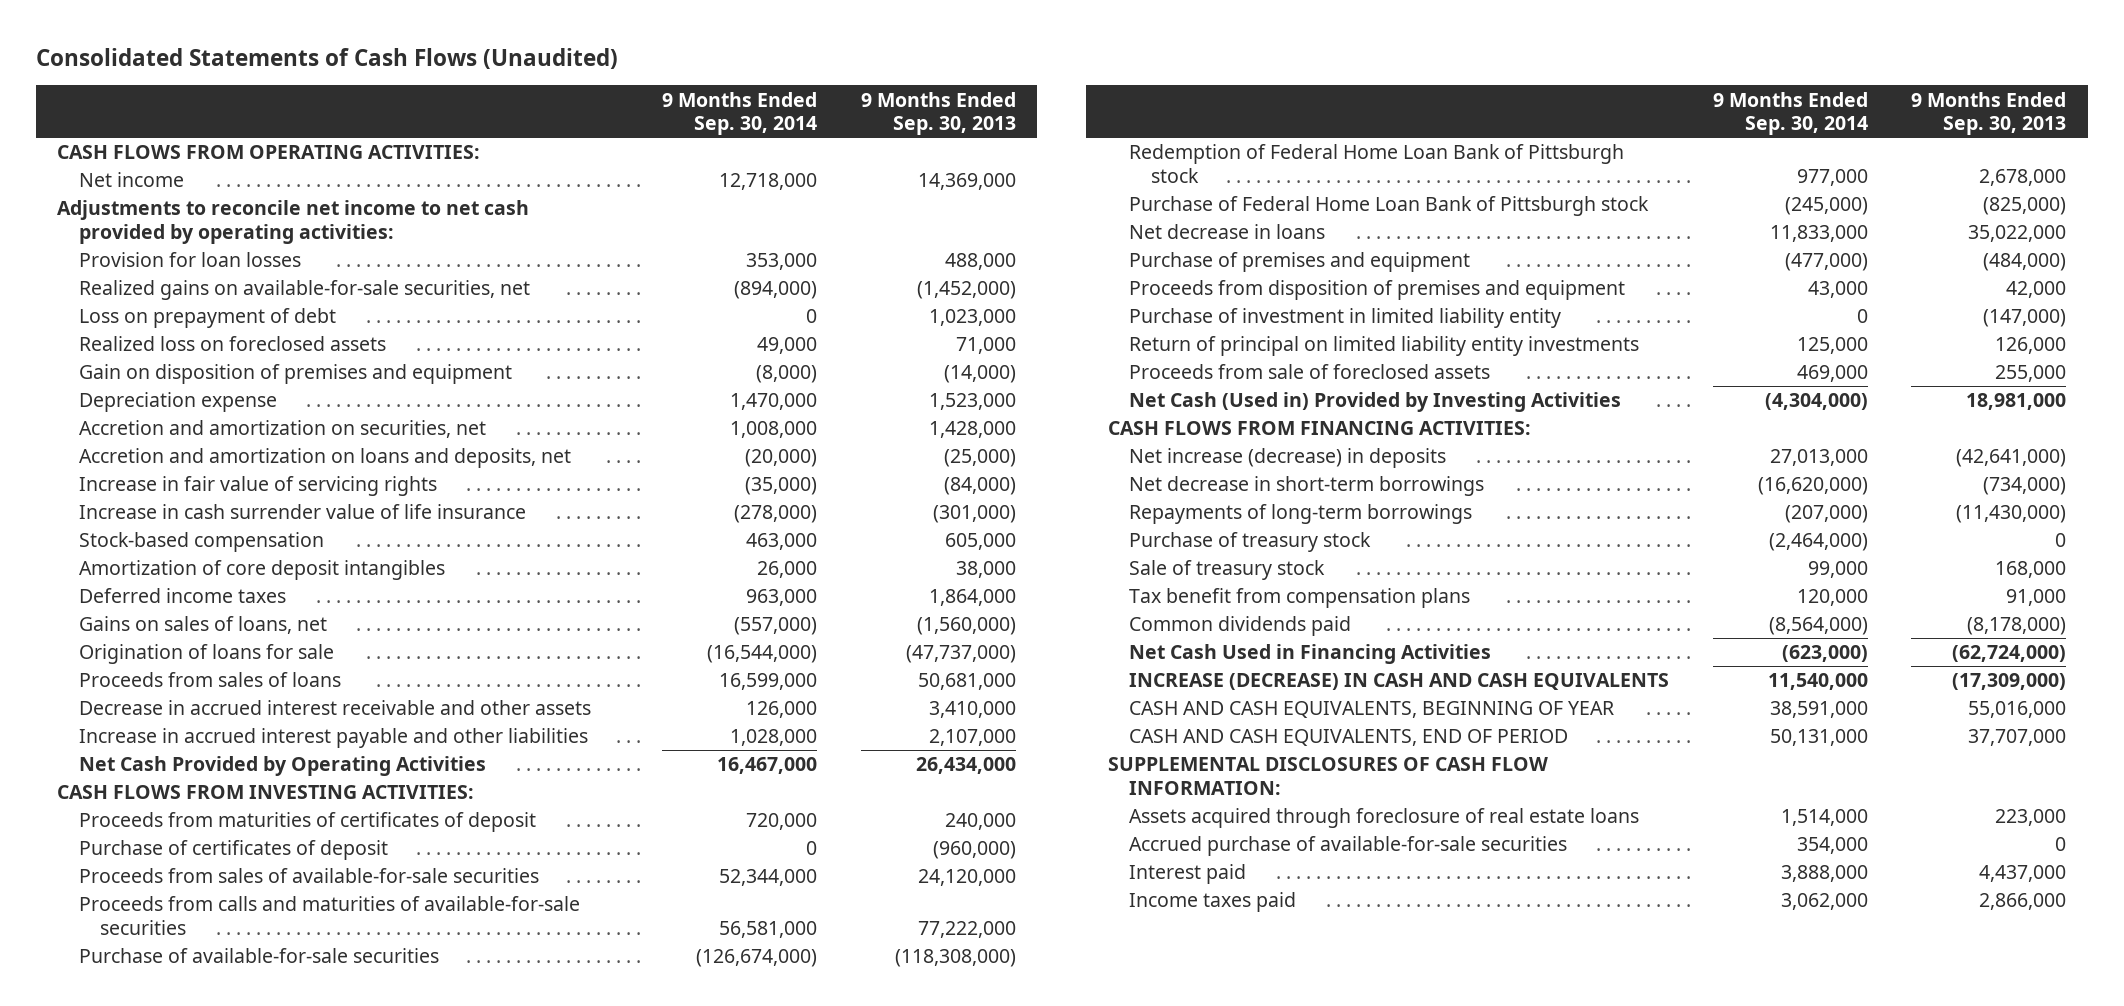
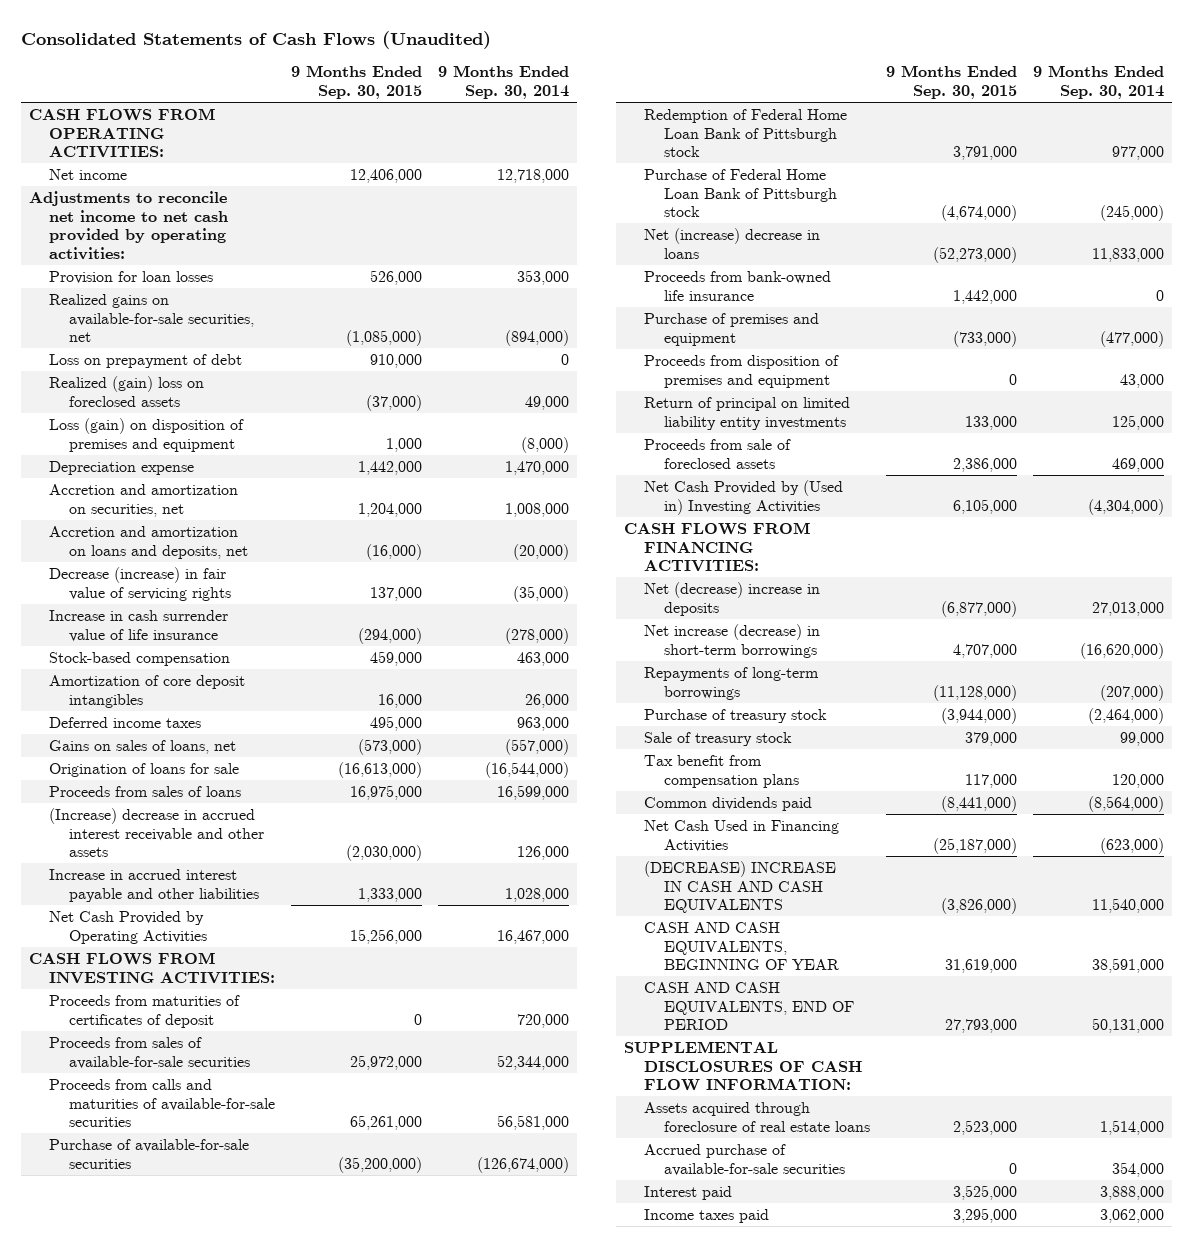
[860,91,1016,136] 9 Months Ended Sep. 30, 2013 -> none
none -> [291,65,423,100] 9 Months Ended Sep. 30, 2015
[78,336,386,352] Realized loss on foreclosed assets -> [48,375,204,407] Realized (gain) loss on foreclosed assets
[78,364,512,385] Gain on disposition of premises and equipment -> [48,417,244,452] Loss (gain) on disposition of premises and equipment
[78,476,437,497] Increase in fair value of servicing rights -> [48,566,231,601] Decrease (increase) in fair value of servicing rights
[78,700,591,716] Decrease in accrued interest receivable and other assets -> [48,807,264,858] (Increase) decrease in accrued interest receivable and other assets
[78,840,388,861] Purchase of certificates of deposit -> none
[1129,224,1326,240] Net decrease in loans -> [643,227,820,259] Net (increase) decrease in loans
none -> [643,270,831,301] Proceeds from bank-owned life insurance
[1129,308,1562,329] Purchase of investment in limited liability entity -> none
[1129,392,1622,413] Net Cash (Used in) Provided by Investing Activities -> [643,479,843,515] Net Cash Provided by (Used in) Investing Activities
[1129,448,1447,469] Net increase (decrease) in deposits -> [643,581,820,616] Net (decrease) increase in deposits
[1129,476,1485,497] Net decrease in short-term borrowings -> [643,623,820,658] Net increase (decrease) in short-term borrowings
[1129,673,1670,691] INCREASE (DECREASE) IN CASH AND CASH EQUIVALENTS -> [643,860,836,914] (DECREASE) INCREASE IN CASH AND CASH EQUIVALENTS

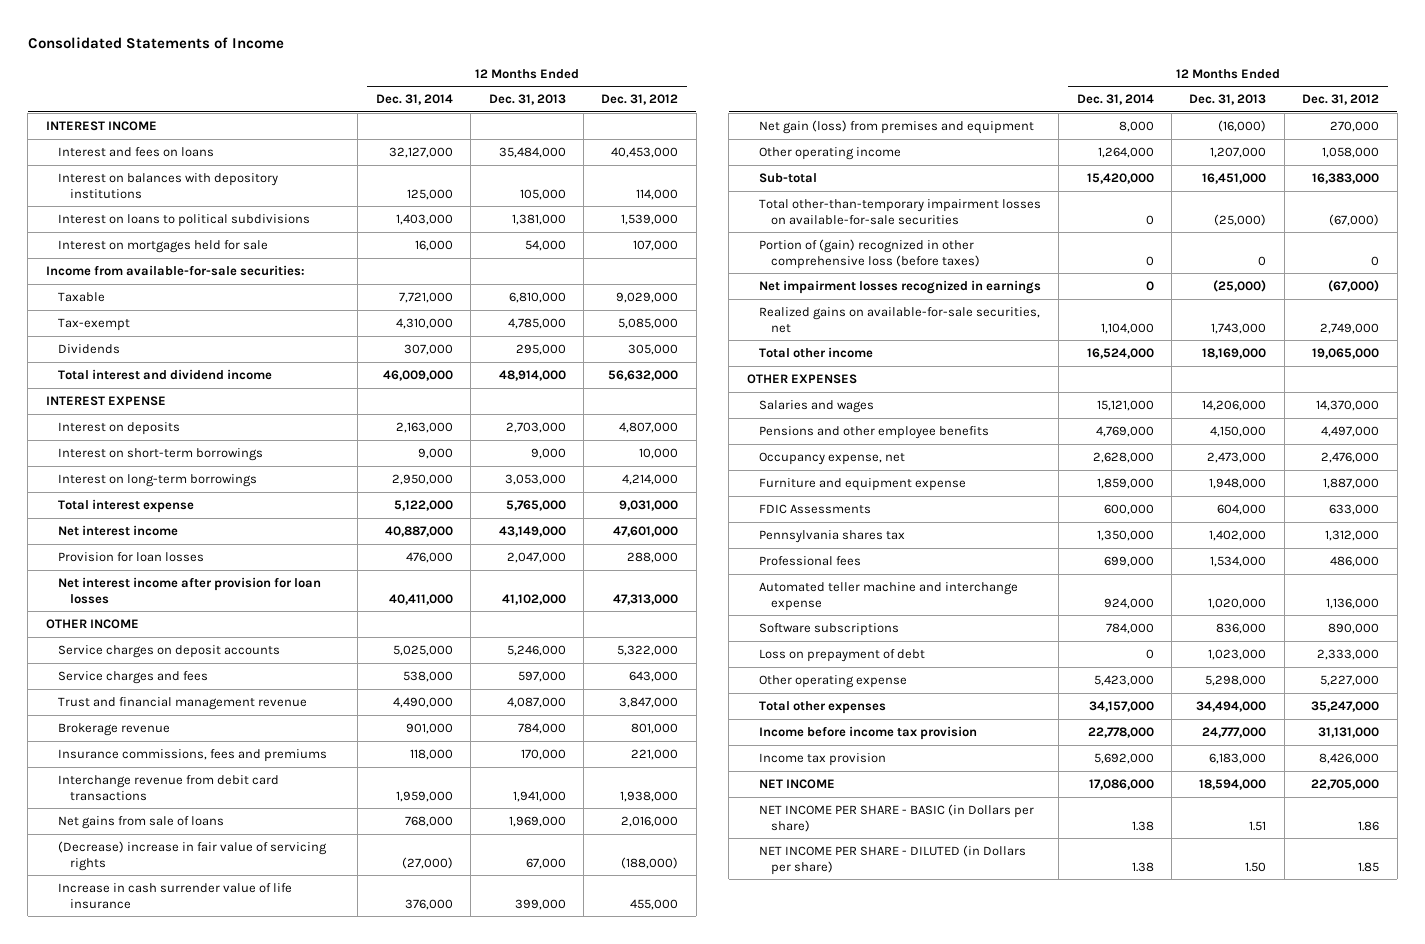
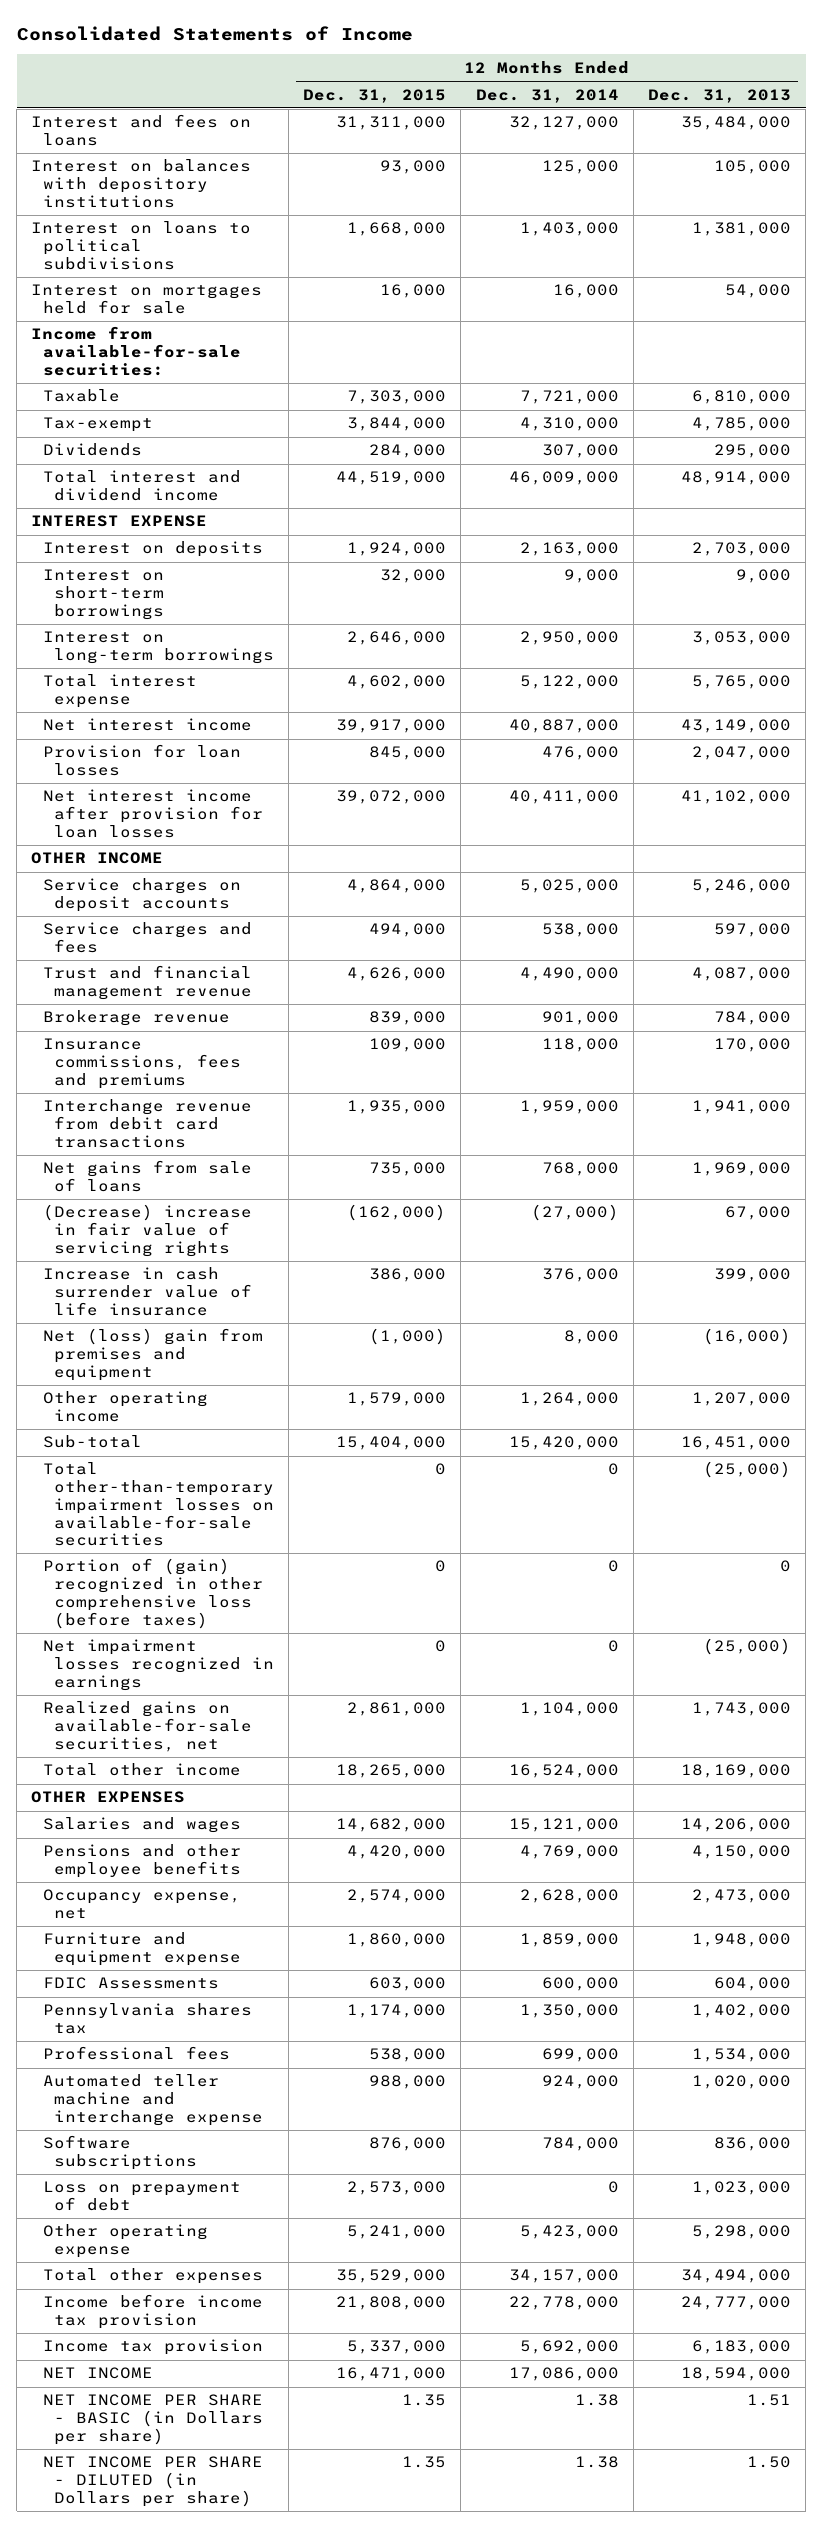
[601,94,679,106] Dec. 31, 2012 -> none
none -> [303,88,447,103] Dec. 31, 2015
[45,120,157,131] INTEREST INCOME -> none
[758,119,1034,134] Net gain (loss) from premises and equipment -> [42,1328,263,1381] Net (loss) gain from premises and equipment

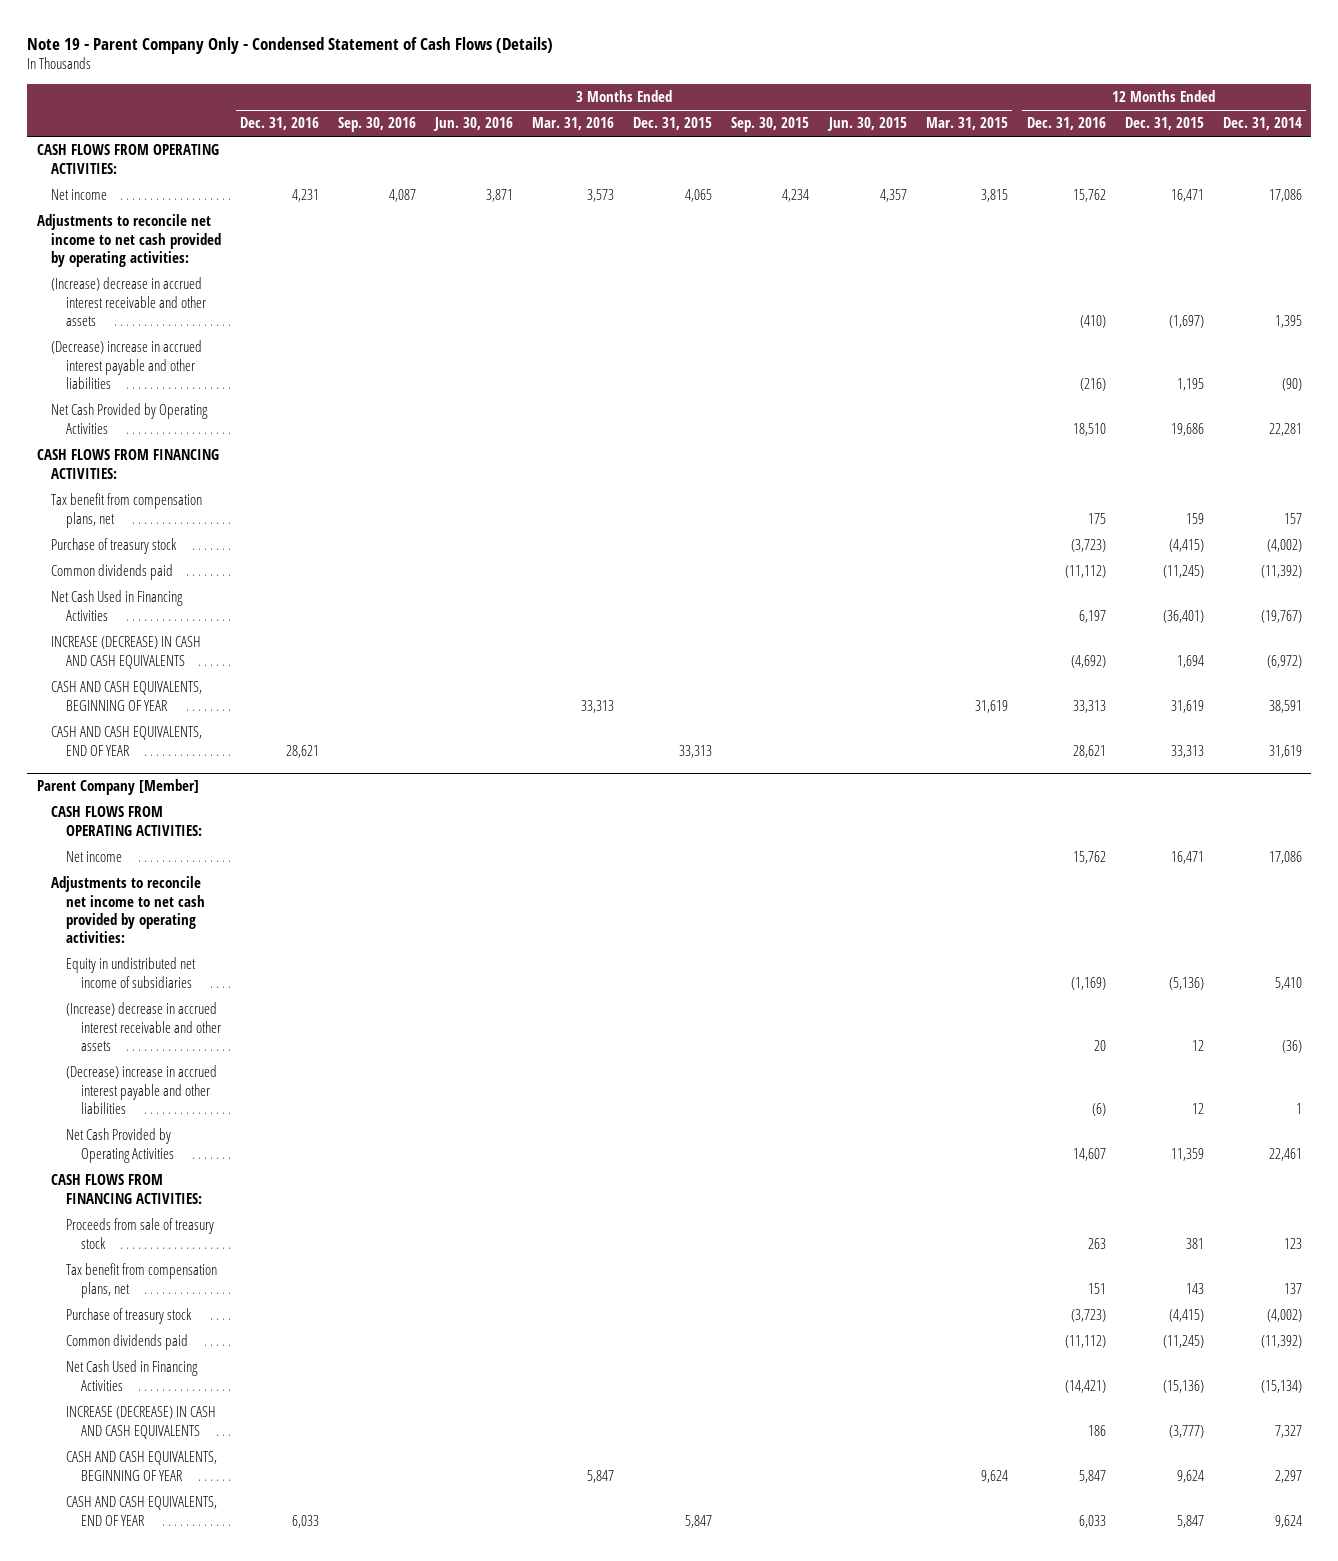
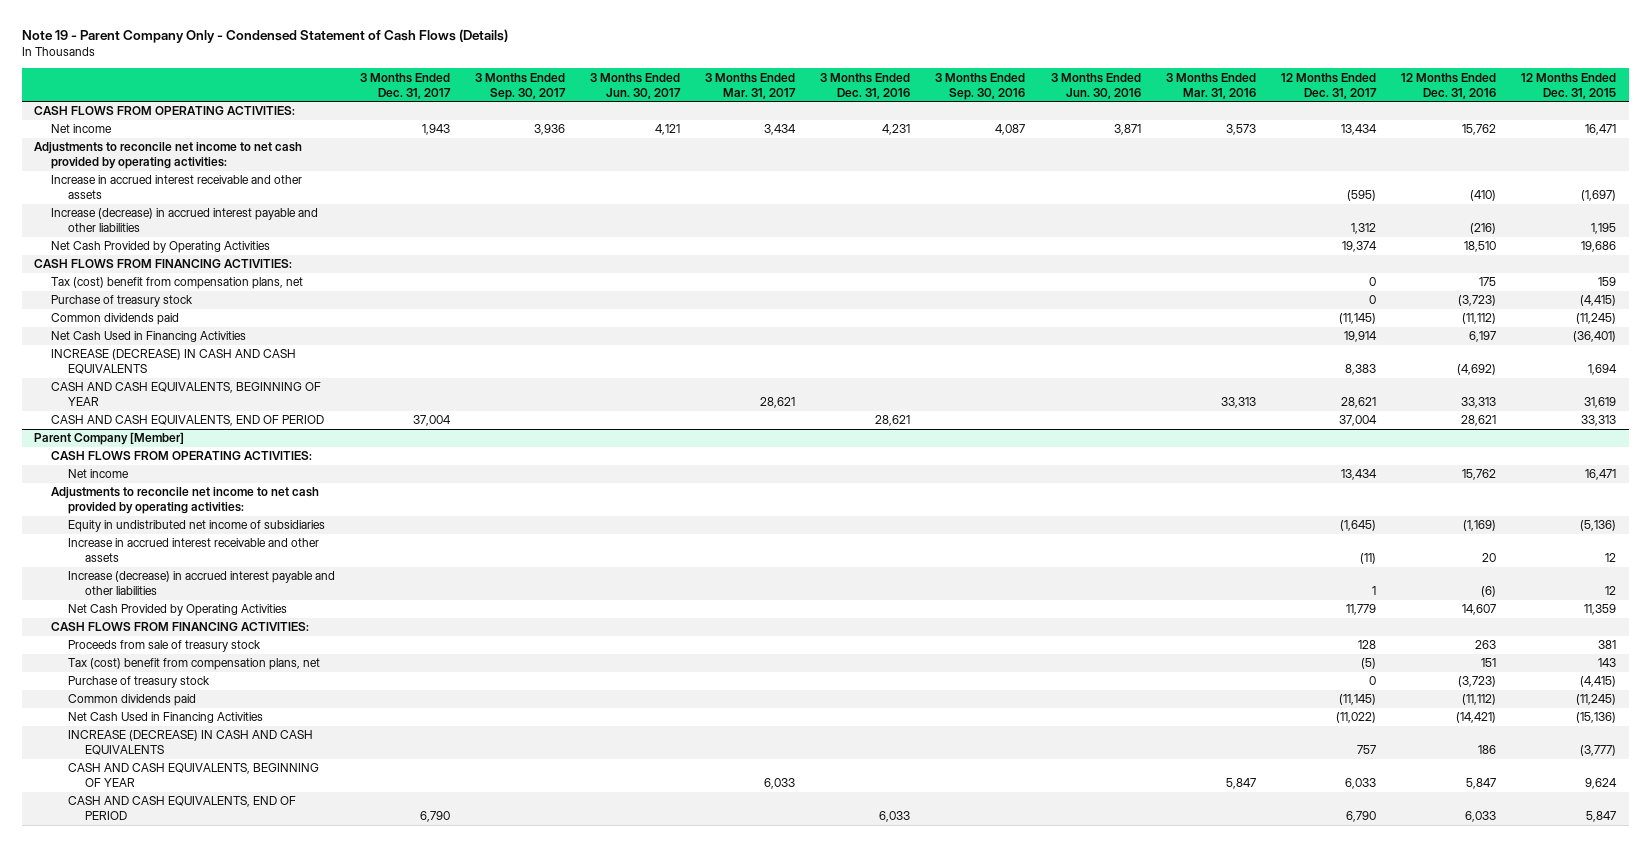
[633,117,713,131] Dec. 31, 2015 -> none
[731,117,810,133] Sep. 30, 2015 -> none
[826,117,907,132] Jun. 30, 2015 -> none
[925,117,1008,131] Mar. 31, 2015 -> none
[1222,117,1302,131] Dec. 31, 2014 -> none
none -> [359,72,451,99] 3 Months Ended Dec. 31, 2017
none -> [475,72,567,100] 3 Months Ended Sep. 30, 2017
none -> [590,72,682,99] 3 Months Ended Jun. 30, 2017
none -> [705,72,797,99] 3 Months Ended Mar. 31, 2017
none -> [1280,72,1377,99] 12 Months Ended Dec. 31, 2017
[51,277,207,326] (Increase) decrease in accrued interest receivable and other assets -> [51,175,303,200] Increase in accrued interest receivable and other assets
[51,340,203,389] (Decrease) increase in accrued interest payable and other liabilities -> [51,208,319,233] Increase (decrease) in accrued interest payable and other liabilities
[51,493,203,528] Tax benefit from compensation plans, net -> [51,277,304,290] Tax (cost) benefit from compensation plans, net
[51,726,203,756] CASH AND CASH EQUIVALENTS, END OF YEAR -> [51,415,325,427] CASH AND CASH EQUIVALENTS, END OF PERIOD
[66,1002,221,1051] (Increase) decrease in accrued interest receivable and other assets -> [67,538,319,563] Increase in accrued interest receivable and other assets
[66,1065,218,1114] (Decrease) increase in accrued interest payable and other liabilities -> [67,571,335,596] Increase (decrease) in accrued interest payable and other liabilities
[66,1263,218,1298] Tax benefit from compensation plans, net -> [67,658,320,671] Tax (cost) benefit from compensation plans, net
[66,1496,218,1526] CASH AND CASH EQUIVALENTS, END OF YEAR -> [67,796,296,821] CASH AND CASH EQUIVALENTS, END OF PERIOD

